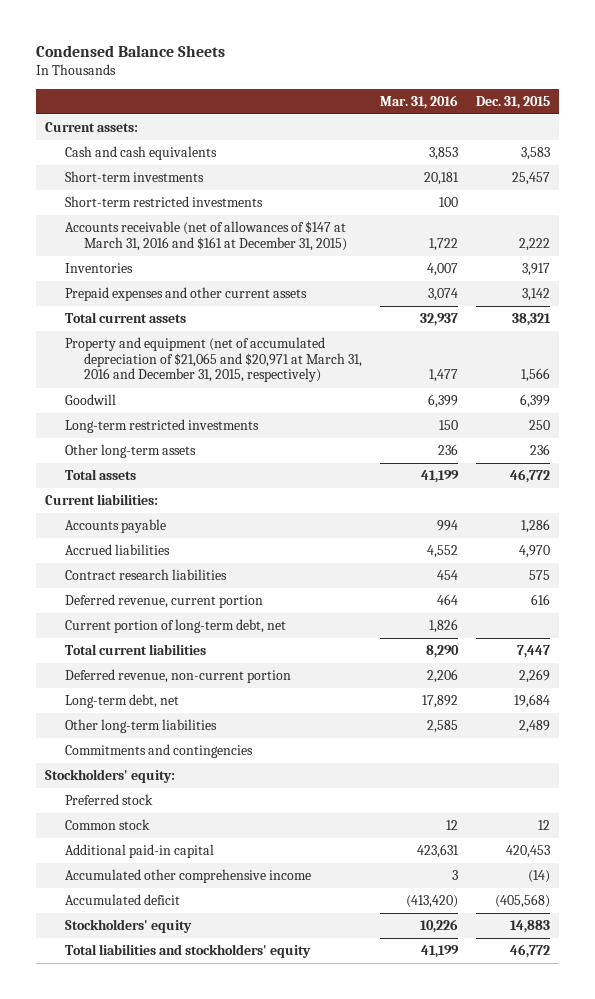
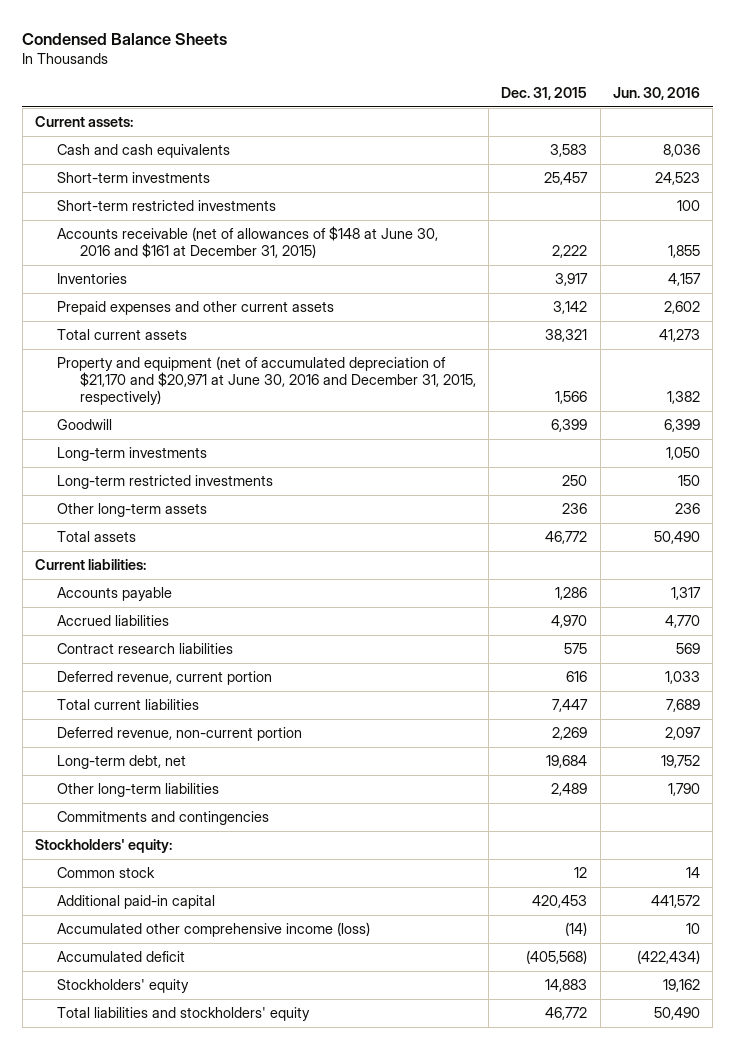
[379,94,458,109] Mar. 31, 2016 -> none
none -> [612,87,700,101] Jun. 30, 2016
[64,221,347,251] Accounts receivable (net of allowances of $147 at March 31, 2016 and $161 at December 31, 2015) -> [57,226,439,259] Accounts receivable (net of allowances of $148 at June 30, 2016 and $161 at December 31, 2015)
[64,337,362,383] Property and equipment (net of accumulated depreciation of $21,065 and $20,971 at March 31, 2016 and December 31, 2015, respectively) -> [57,356,476,406] Property and equipment (net of accumulated depreciation of $21,170 and $20,971 at June 30, 2016 and December 31, 2015, respectively)
none -> [57,447,208,462] Long-term investments
[64,619,286,634] Current portion of long-term debt, net -> none
[64,794,153,806] Preferred stock -> none
[64,869,311,884] Accumulated other comprehensive income -> [57,922,371,938] Accumulated other comprehensive income (loss)

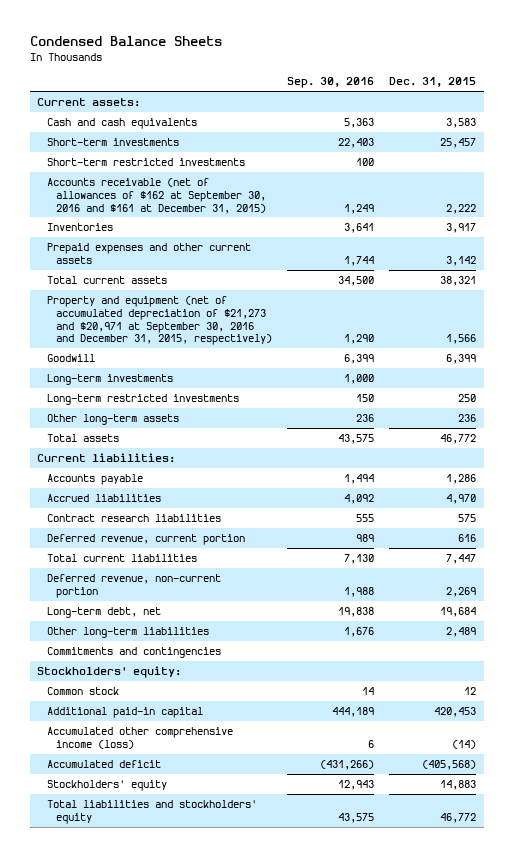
[612,87,700,101] Jun. 30, 2016 -> none
none -> [287,77,375,89] Sep. 30, 2016
[57,226,439,259] Accounts receivable (net of allowances of $148 at June 30, 2016 and $161 at December 31, 2015) -> [46,177,267,214] Accounts receivable (net of allowances of $162 at September 30, 2016 and $161 at December 31, 2015)
[57,356,476,406] Property and equipment (net of accumulated depreciation of $21,170 and $20,971 at June 30, 2016 and December 31, 2015, respectively) -> [46,295,273,346] Property and equipment (net of accumulated depreciation of $21,273 and $20,971 at September 30, 2016 and December 31, 2015, respectively)

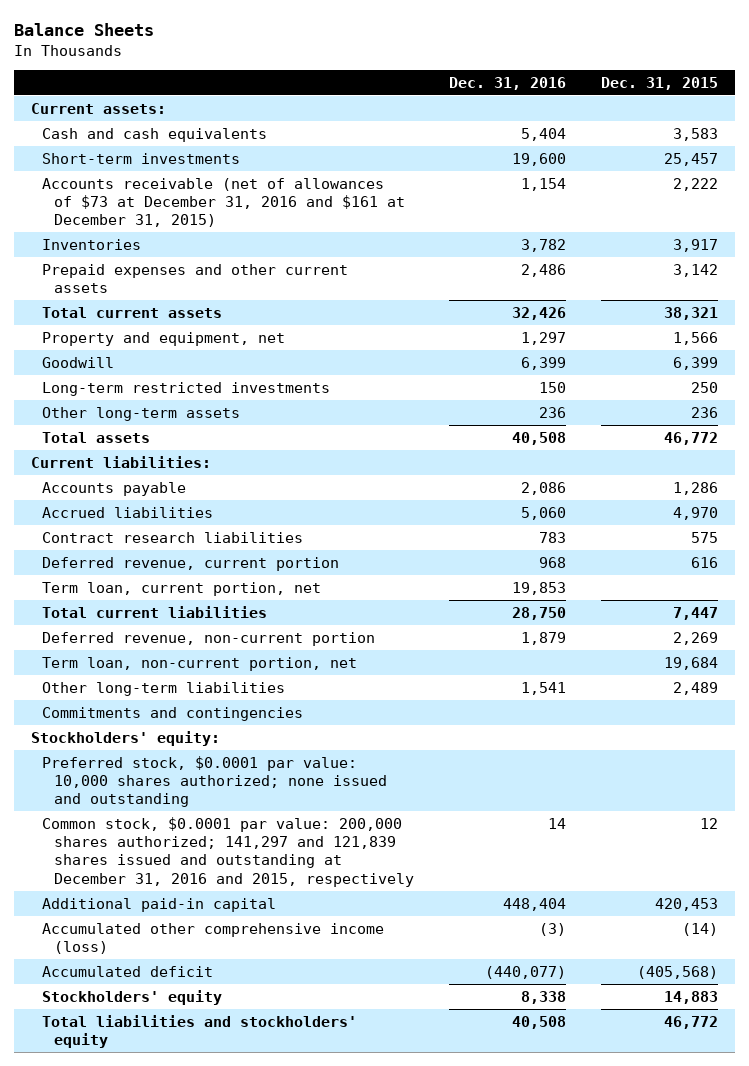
[29,36,222,47] Condensed Balance Sheets -> [13,23,154,37] Balance Sheets
[287,77,375,89] Sep. 30, 2016 -> none
none -> [448,76,566,90] Dec. 31, 2016
[46,157,245,166] Short-term restricted investments -> none
[46,177,267,214] Accounts receivable (net of allowances of $162 at September 30, 2016 and $161 at December 31, 2015) -> [42,177,405,228] Accounts receivable (net of allowances of $73 at December 31, 2016 and $161 at December 31, 2015)
[46,295,273,346] Property and equipment (net of accumulated depreciation of $21,273 and $20,971 at September 30, 2016 and December 31, 2015, respectively) -> [42,331,286,346] Property and equipment, net
[46,373,173,385] Long-term investments -> none
none -> [42,581,322,596] Term loan, current portion, net
[46,606,161,618] Long-term debt, net -> [42,656,358,671] Term loan, non-current portion, net
none -> [42,755,387,808] Preferred stock, $0.0001 par value: 10,000 shares authorized; none issued and outstanding
[46,686,119,695] Common stock -> [42,816,414,887] Common stock, $0.0001 par value: 200,000 shares authorized; 141,297 and 121,839 shares issued and outstanding at December 31, 2016 and 2015, respectively

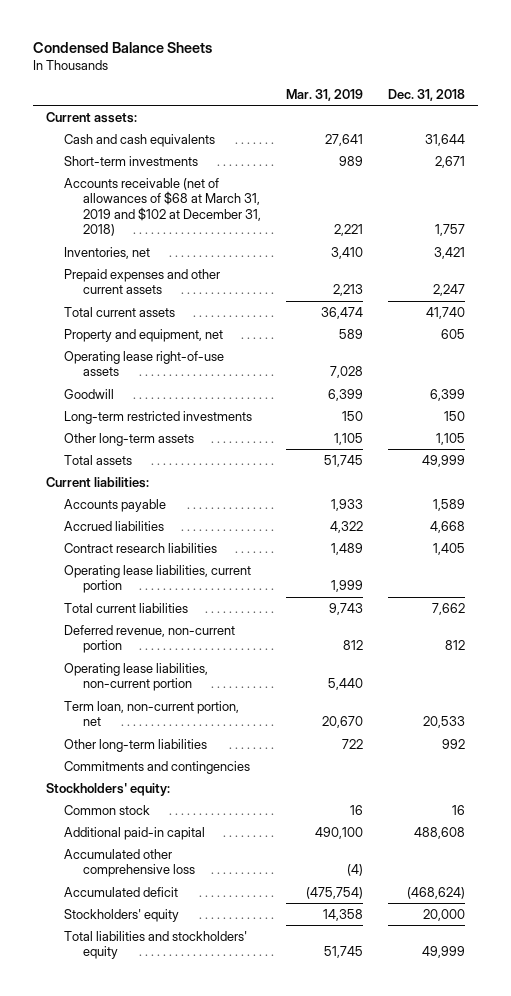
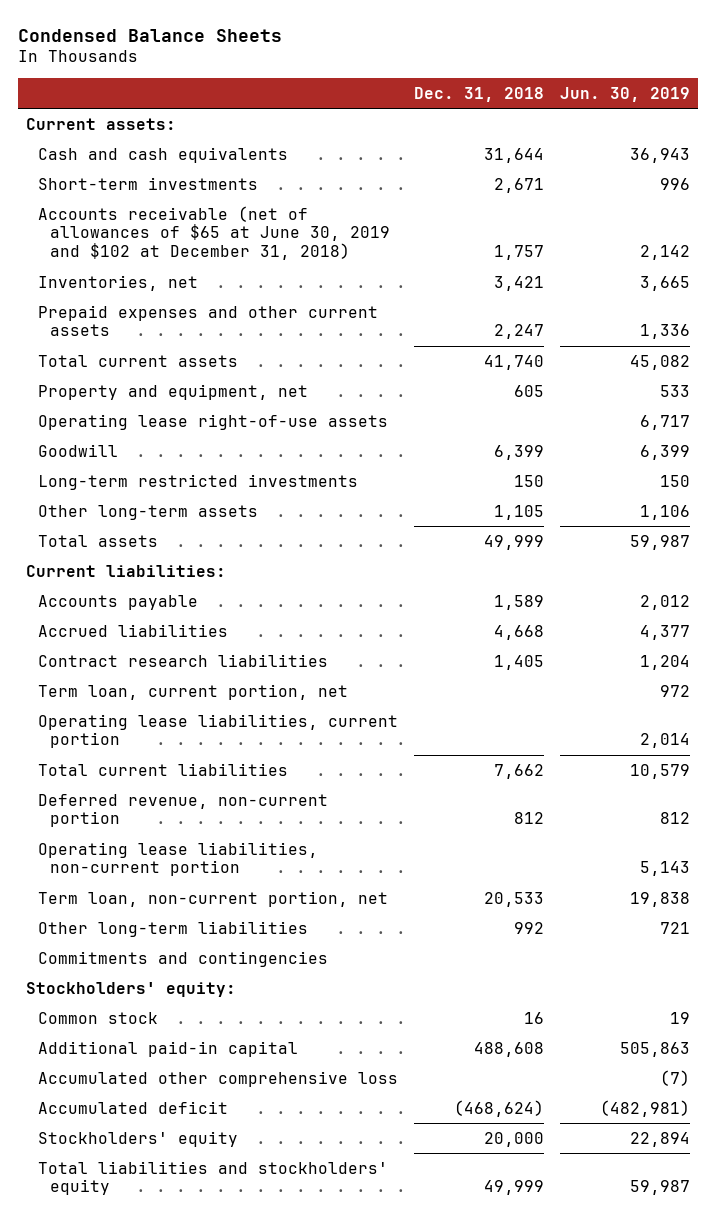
[286,88,364,101] Mar. 31, 2019 -> none
none -> [559,86,690,102] Jun. 30, 2019
[64,177,262,237] Accounts receivable (net of allowances of $68 at March 31, 2019 and $102 at December 31, 2018) -> [37,205,390,260] Accounts receivable (net of allowances of $65 at June 30, 2019 and $102 at December 31, 2018)
none -> [37,683,348,700] Term loan, current portion, net

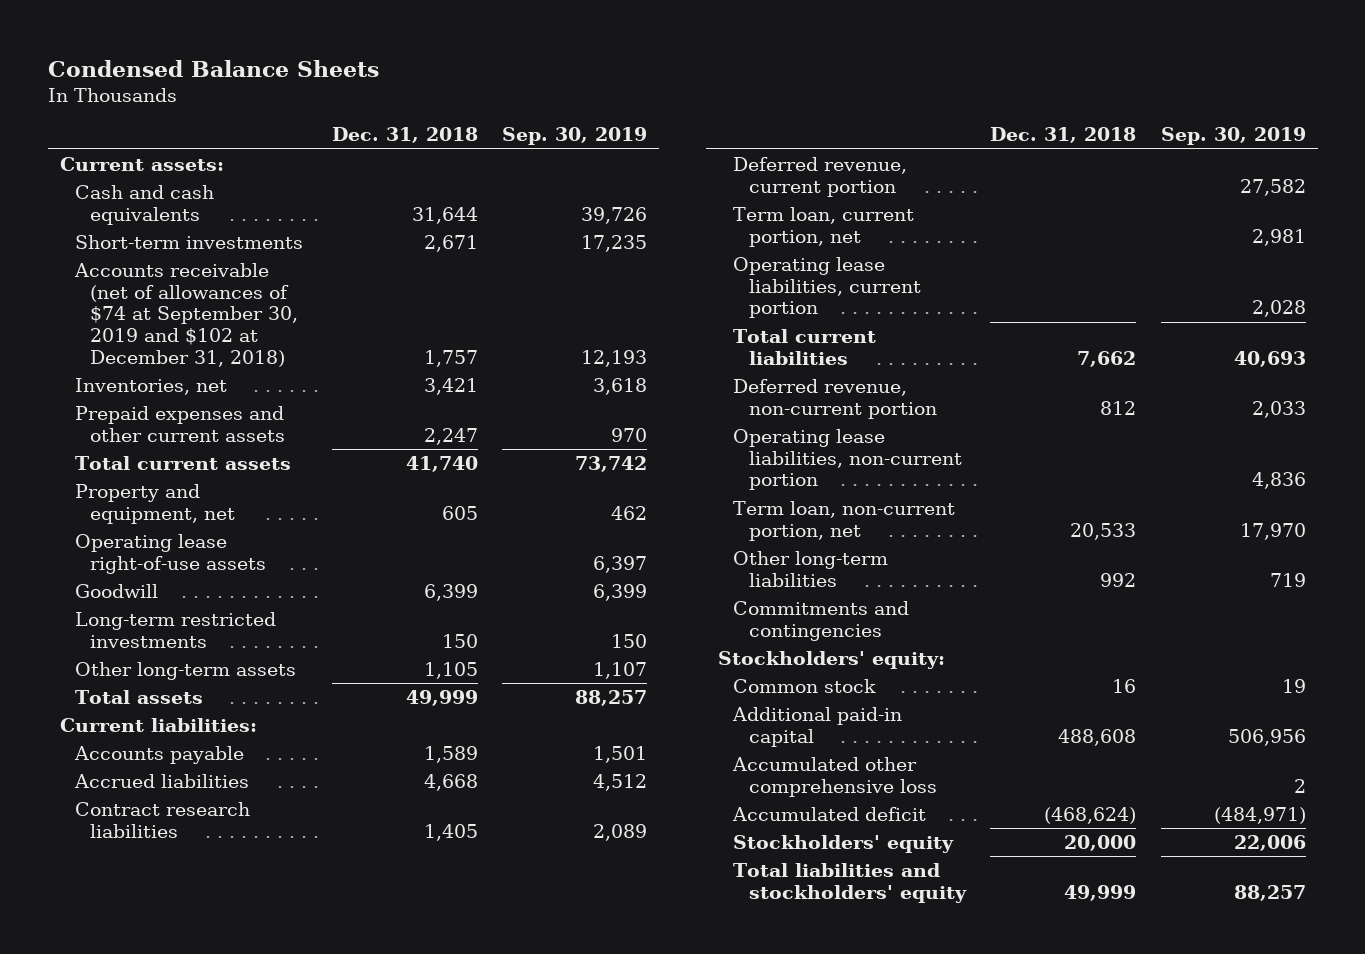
[559,86,690,102] Jun. 30, 2019 -> none
none -> [502,127,648,146] Sep. 30, 2019
[37,205,390,260] Accounts receivable (net of allowances of $65 at June 30, 2019 and $102 at December 31, 2018) -> [73,262,299,367] Accounts receivable (net of allowances of $74 at September 30, 2019 and $102 at December 31, 2018)
none -> [733,156,908,197] Deferred revenue, current portion

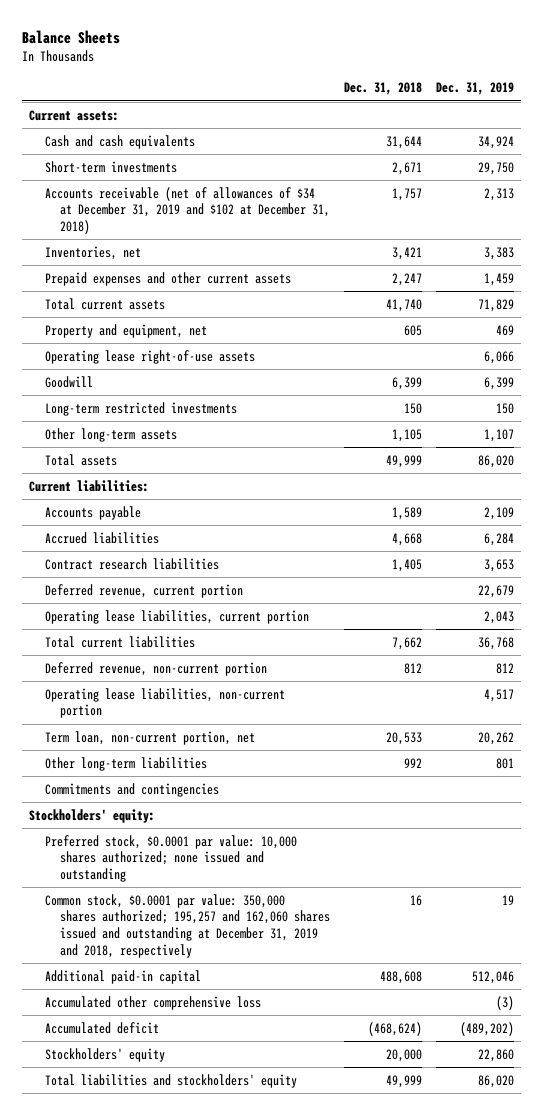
[47,59,379,77] Condensed Balance Sheets -> [22,30,121,45] Balance Sheets
[502,127,648,146] Sep. 30, 2019 -> none
none -> [436,82,515,96] Dec. 31, 2019
[73,262,299,367] Accounts receivable (net of allowances of $74 at September 30, 2019 and $102 at December 31, 2018) -> [44,186,330,235] Accounts receivable (net of allowances of $34 at December 31, 2019 and $102 at December 31, 2018)
[733,206,915,247] Term loan, current portion, net -> none
none -> [44,834,297,883] Preferred stock, $0.0001 par value: 10,000 shares authorized; none issued and outstanding
[733,678,877,693] Common stock -> [44,893,330,958] Common stock, $0.0001 par value: 350,000 shares authorized; 195,257 and 162,060 shares issued and outstanding at December 31, 2019 and 2018, respectively

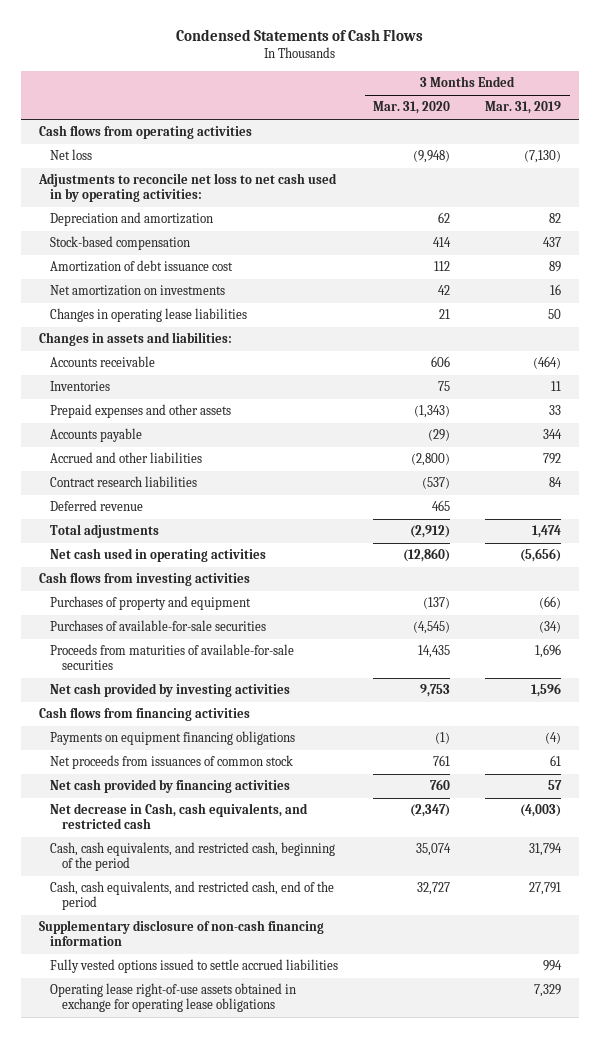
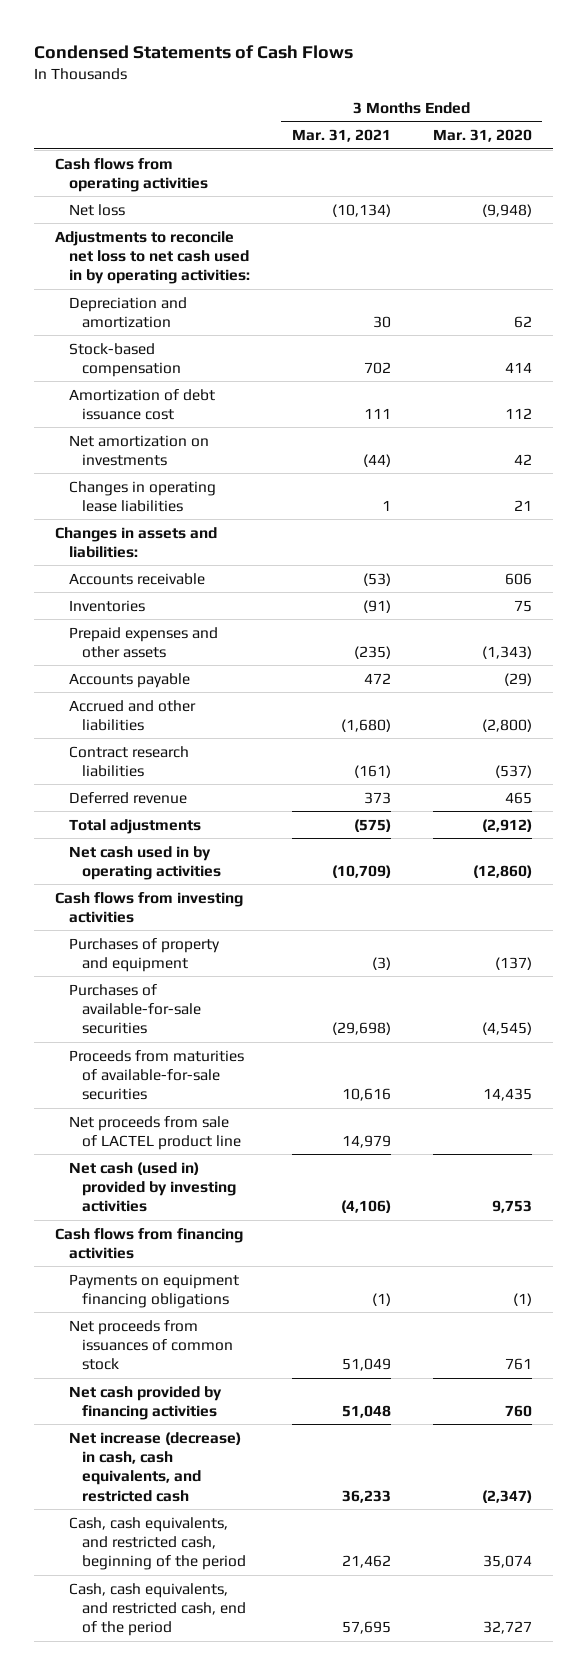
[485,101,562,115] Mar. 31, 2019 -> none
none -> [291,129,391,143] Mar. 31, 2021
[50,548,267,563] Net cash used in operating activities -> [68,845,221,880] Net cash used in by operating activities
none -> [68,1115,241,1150] Net proceeds from sale of LACTEL product line
[50,683,291,698] Net cash provided by investing activities -> [68,1161,236,1213] Net cash (used in) provided by investing activities
[50,803,309,830] Net decrease in Cash, cash equivalents, and restricted cash -> [68,1431,241,1502] Net increase (decrease) in cash, cash equivalents, and restricted cash
[38,920,324,947] Supplementary disclosure of non-cash financing information -> none
[50,959,339,974] Fully vested options issued to settle accrued liabilities -> none
[50,983,297,1013] Operating lease right-of-use assets obtained in exchange for operating lease obligations -> none

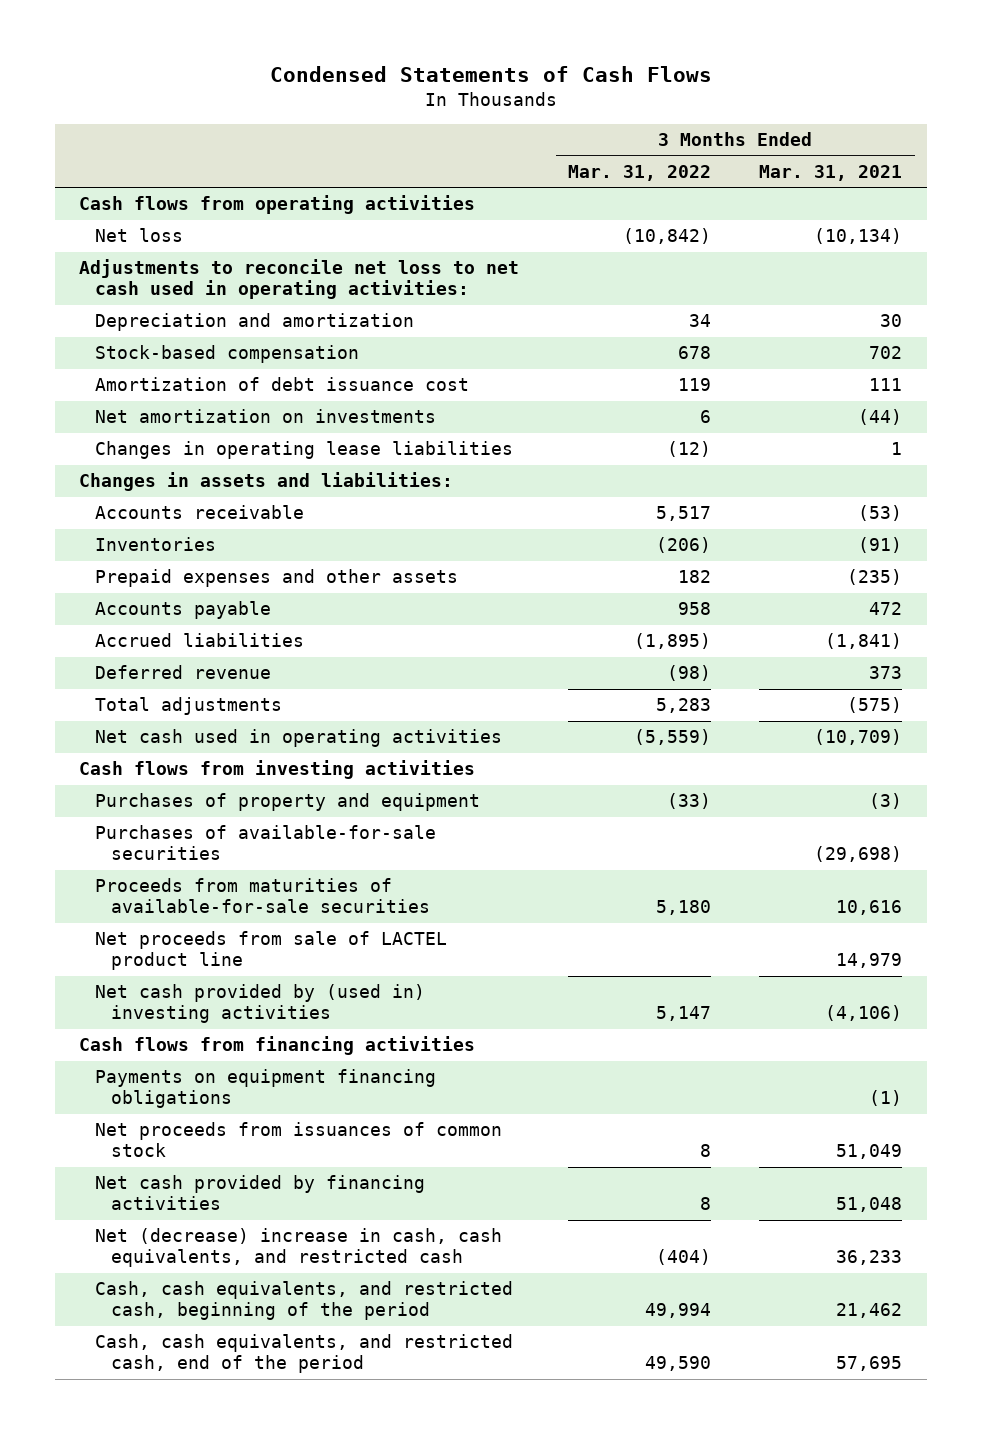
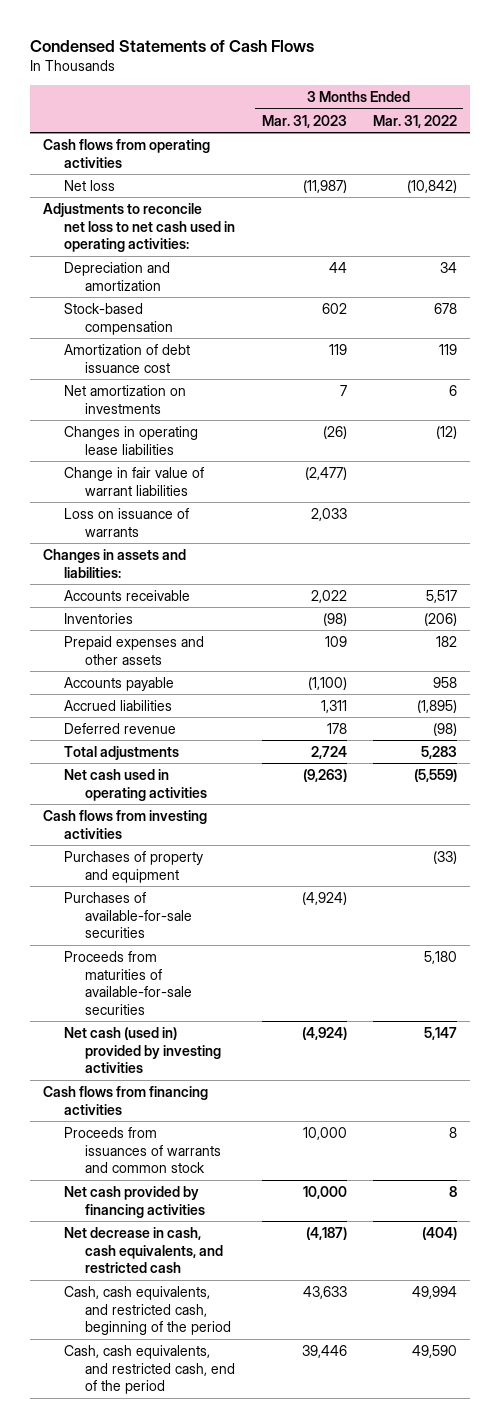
[759,164,903,181] Mar. 31, 2021 -> none
none -> [261,114,347,128] Mar. 31, 2023
none -> [64,466,205,496] Change in fair value of warrant liabilities
none -> [64,507,190,537] Loss on issuance of warrants
[95,931,448,971] Net proceeds from sale of LACTEL product line -> none
[95,984,426,1024] Net cash provided by (used in) investing activities -> [64,1026,222,1074] Net cash (used in) provided by investing activities
[95,1069,437,1109] Payments on equipment financing obligations -> none
[95,1122,503,1158] Net proceeds from issuances of common stock -> [64,1126,222,1174] Proceeds from issuances of warrants and common stock
[95,1228,503,1268] Net (decrease) increase in cash, cash equivalents, and restricted cash -> [64,1226,224,1274] Net decrease in cash, cash equivalents, and restricted cash

